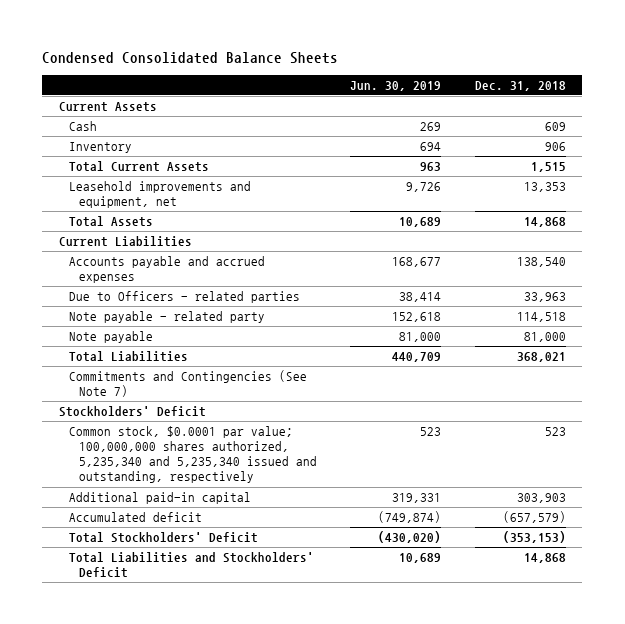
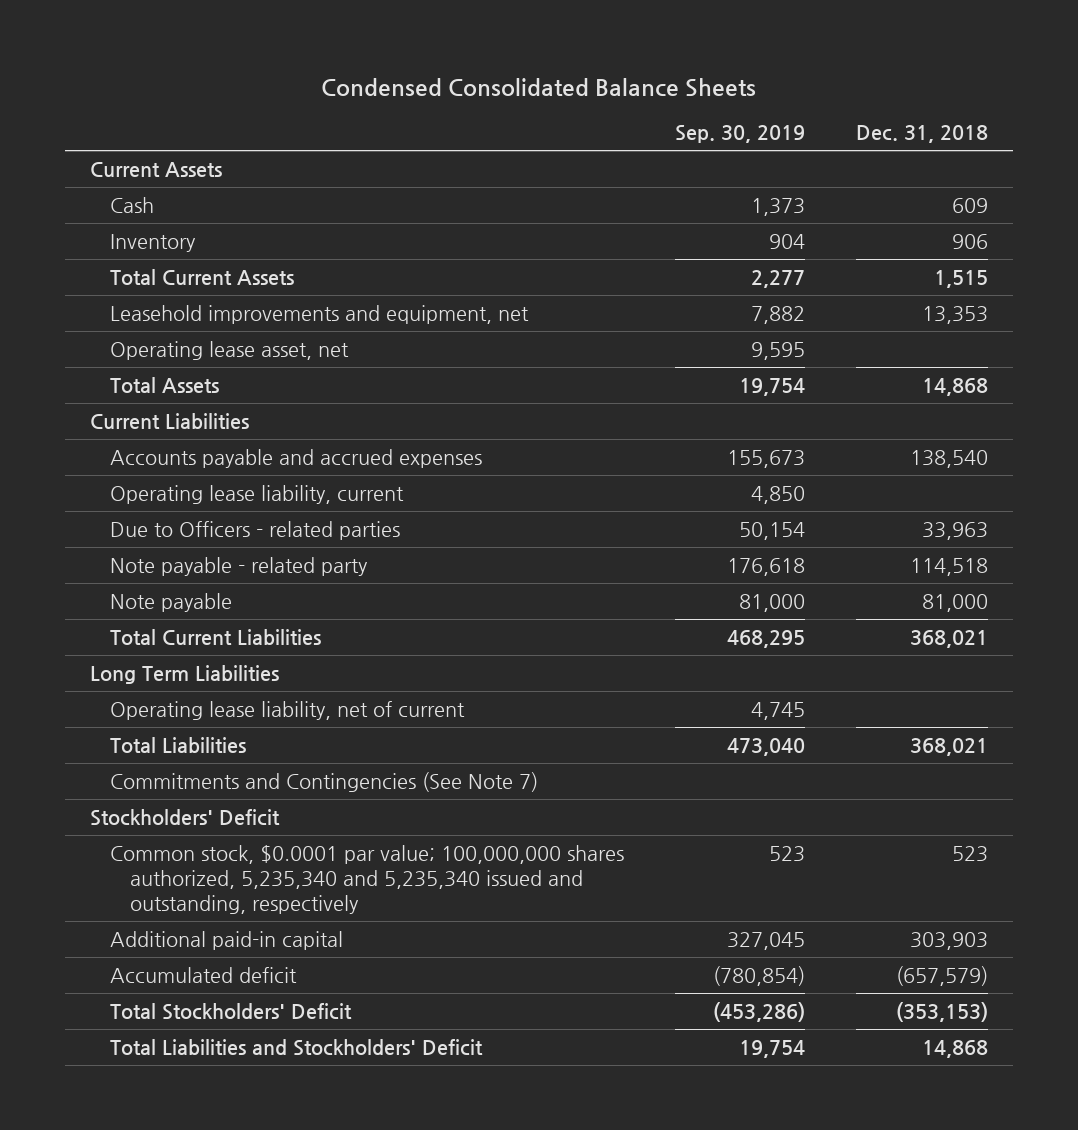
[350,80,442,91] Jun. 30, 2019 -> none
none -> [674,125,805,144] Sep. 30, 2019
none -> [110,340,350,360] Operating lease asset, net
none -> [110,484,405,504] Operating lease liability, current
none -> [110,628,322,645] Total Current Liabilities
none -> [90,664,280,684] Long Term Liabilities
none -> [110,700,466,720] Operating lease liability, net of current

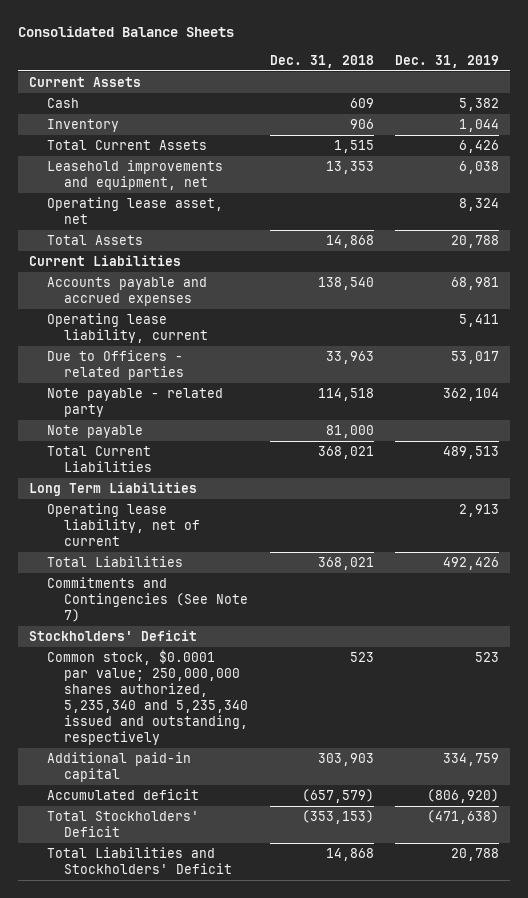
[321,78,757,98] Condensed Consolidated Balance Sheets -> [18,26,235,38] Consolidated Balance Sheets
[674,125,805,144] Sep. 30, 2019 -> none
none -> [395,54,500,68] Dec. 31, 2019
[110,844,625,914] Common stock, $0.0001 par value; 100,000,000 shares authorized, 5,235,340 and 5,235,340 issued and outstanding, respectively -> [46,649,249,745] Common stock, $0.0001 par value; 250,000,000 shares authorized, 5,235,340 and 5,235,340 issued and outstanding, respectively

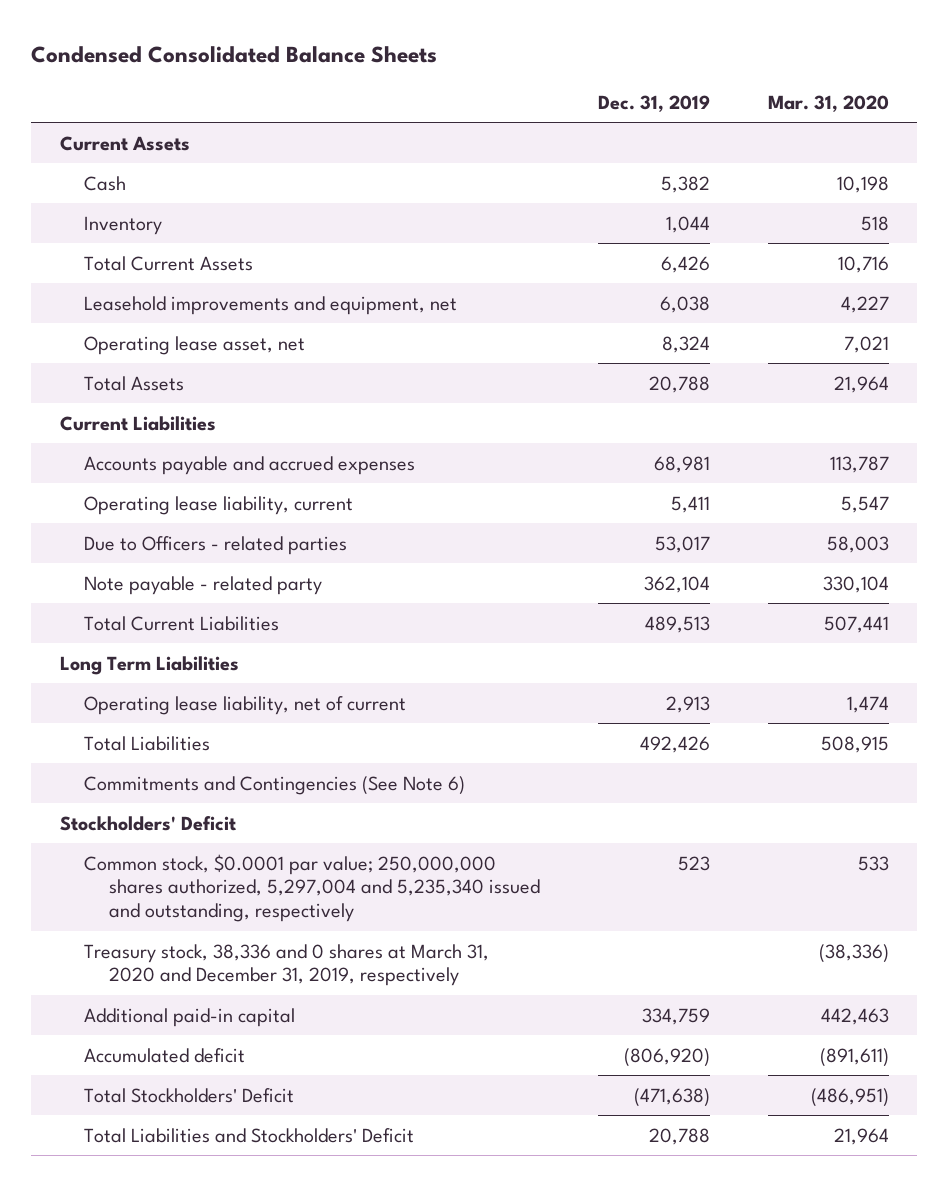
[18,26,235,38] Consolidated Balance Sheets -> [30,46,437,64] Condensed Consolidated Balance Sheets
[269,54,374,68] Dec. 31, 2018 -> none
none -> [767,94,889,112] Mar. 31, 2020
[46,425,143,439] Note payable -> none
[46,577,249,622] Commitments and Contingencies (See Note 7) -> [84,775,466,795] Commitments and Contingencies (See Note 6)
[46,649,249,745] Common stock, $0.0001 par value; 250,000,000 shares authorized, 5,235,340 and 5,235,340 issued and outstanding, respectively -> [84,853,541,923] Common stock, $0.0001 par value; 250,000,000 shares authorized, 5,297,004 and 5,235,340 issued and outstanding, respectively
none -> [84,943,490,987] Treasury stock, 38,336 and 0 shares at March 31, 2020 and December 31, 2019, respectively

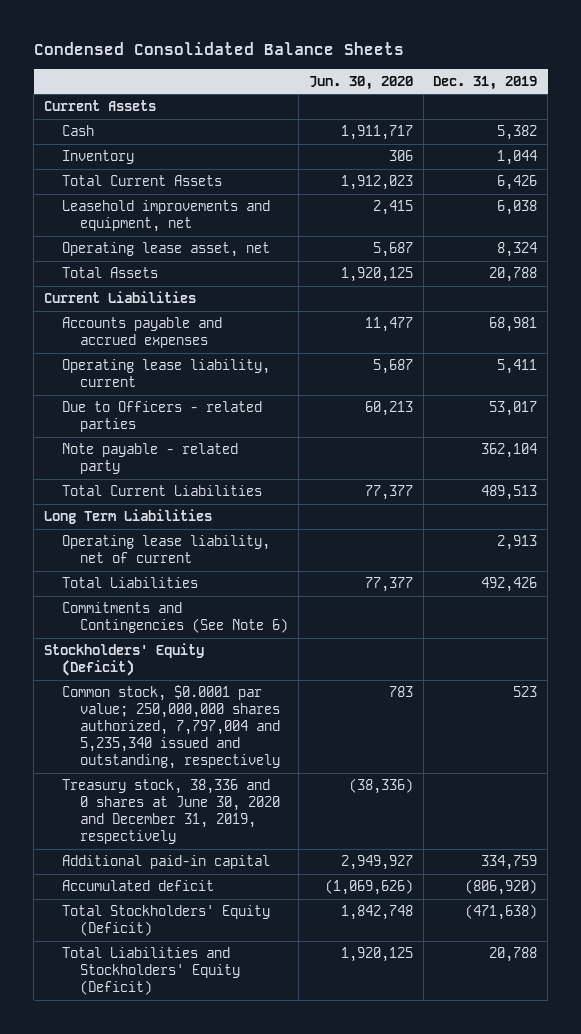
[767,94,889,112] Mar. 31, 2020 -> none
none -> [308,75,413,90] Jun. 30, 2020
[59,815,236,831] Stockholders' Deficit -> [43,643,204,677] Stockholders' Equity (Deficit)
[84,853,541,923] Common stock, $0.0001 par value; 250,000,000 shares authorized, 5,297,004 and 5,235,340 issued and outstanding, respectively -> [62,685,281,770] Common stock, $0.0001 par value; 250,000,000 shares authorized, 7,797,004 and 5,235,340 issued and outstanding, respectively
[84,943,490,987] Treasury stock, 38,336 and 0 shares at March 31, 2020 and December 31, 2019, respectively -> [62,779,281,845] Treasury stock, 38,336 and 0 shares at June 30, 2020 and December 31, 2019, respectively
[84,1087,295,1103] Total Stockholders' Deficit -> [62,905,271,937] Total Stockholders' Equity (Deficit)
[84,1127,415,1143] Total Liabilities and Stockholders' Deficit -> [62,947,241,996] Total Liabilities and Stockholders' Equity (Deficit)

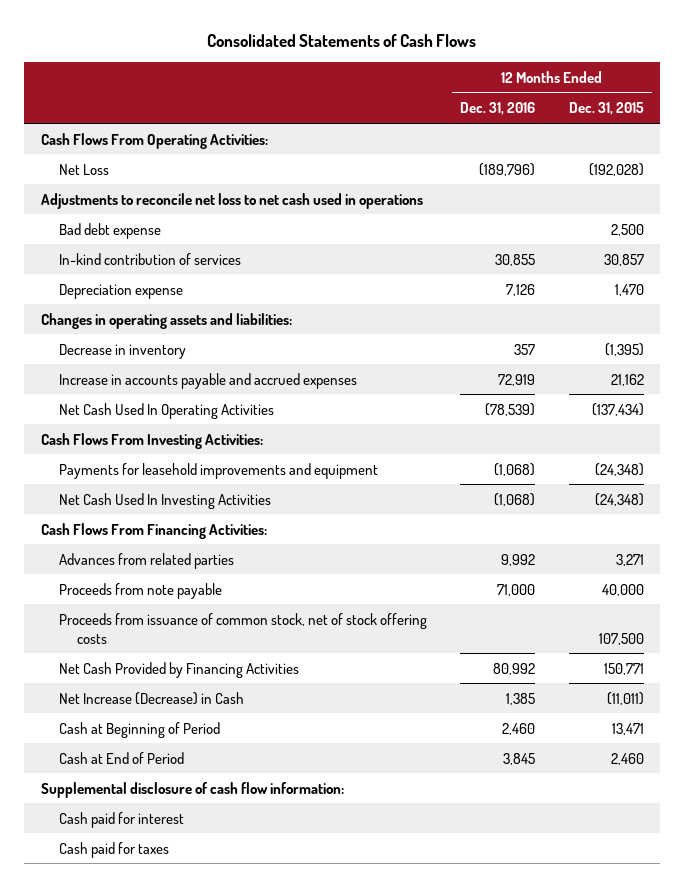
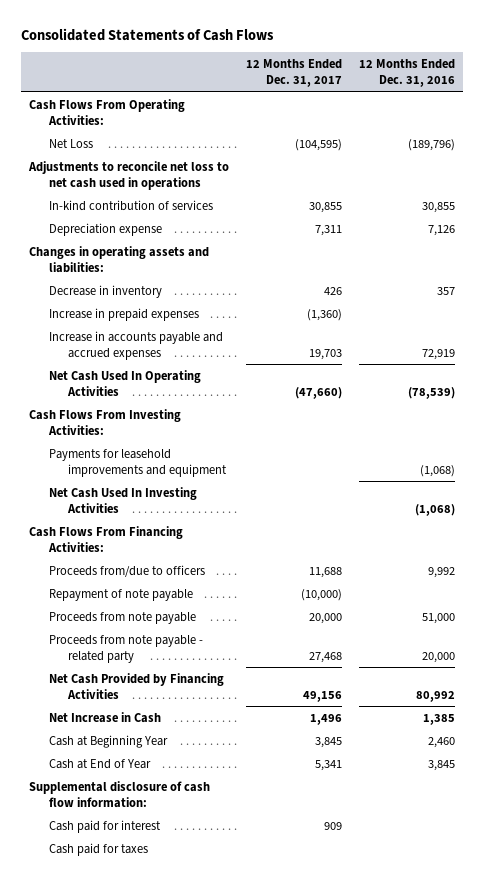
[568,102,644,116] Dec. 31, 2015 -> none
none -> [245,59,342,88] 12 Months Ended Dec. 31, 2017
[58,222,161,239] Bad debt expense -> none
none -> [48,307,199,321] Increase in prepaid expenses
[58,612,427,644] Proceeds from issuance of common stock, net of stock offering costs -> none
[58,552,234,569] Advances from related parties -> [48,564,205,577] Proceeds from/due to officers
none -> [48,588,193,601] Repayment of note payable
[497,583,536,596] 71,000 -> [421,612,455,624] 51,000
none -> [48,634,203,663] Proceeds from note payable - related party
[58,691,244,705] Net Increase (Decrease) in Cash -> [48,711,161,723] Net Increase in Cash
[58,721,220,738] Cash at Beginning of Period -> [48,734,168,748] Cash at Beginning Year
[58,751,184,764] Cash at End of Period -> [48,758,151,769] Cash at End of Year

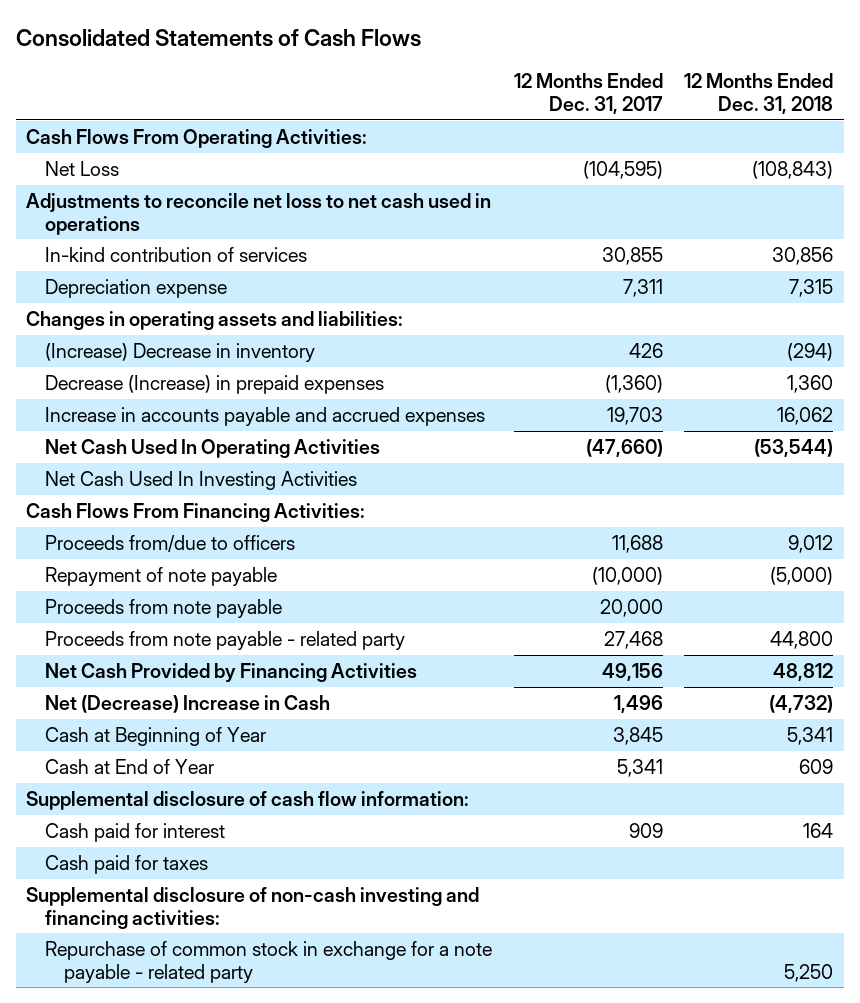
[358,59,455,88] 12 Months Ended Dec. 31, 2016 -> none
none -> [684,73,834,114] 12 Months Ended Dec. 31, 2018
[48,284,162,298] Decrease in inventory -> [45,343,316,363] (Increase) Decrease in inventory
[48,307,199,321] Increase in prepaid expenses -> [45,375,385,395] Decrease (Increase) in prepaid expenses
[28,408,181,435] Cash Flows From Investing Activities: -> none
[48,448,228,477] Payments for leasehold improvements and equipment -> none
[48,711,161,723] Net Increase in Cash -> [45,695,331,714] Net (Decrease) Increase in Cash
[48,734,168,748] Cash at Beginning Year -> [45,727,267,747] Cash at Beginning of Year
none -> [26,887,480,929] Supplemental disclosure of non-cash investing and financing activities:
none -> [45,941,493,983] Repurchase of common stock in exchange for a note payable - related party

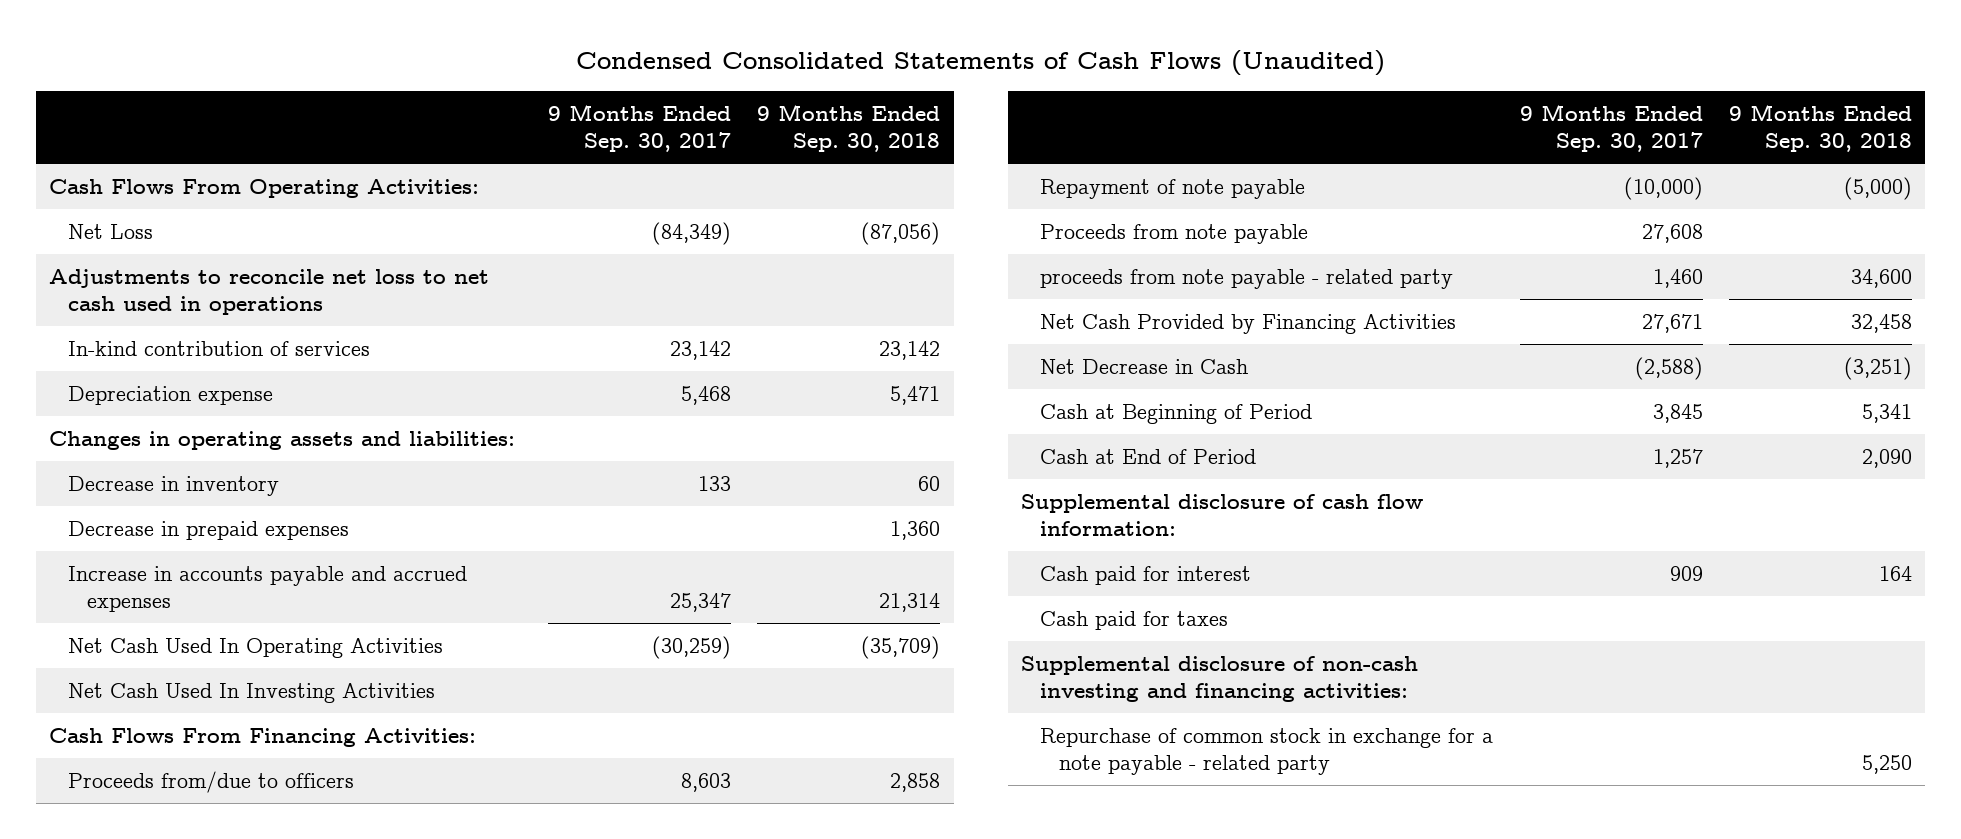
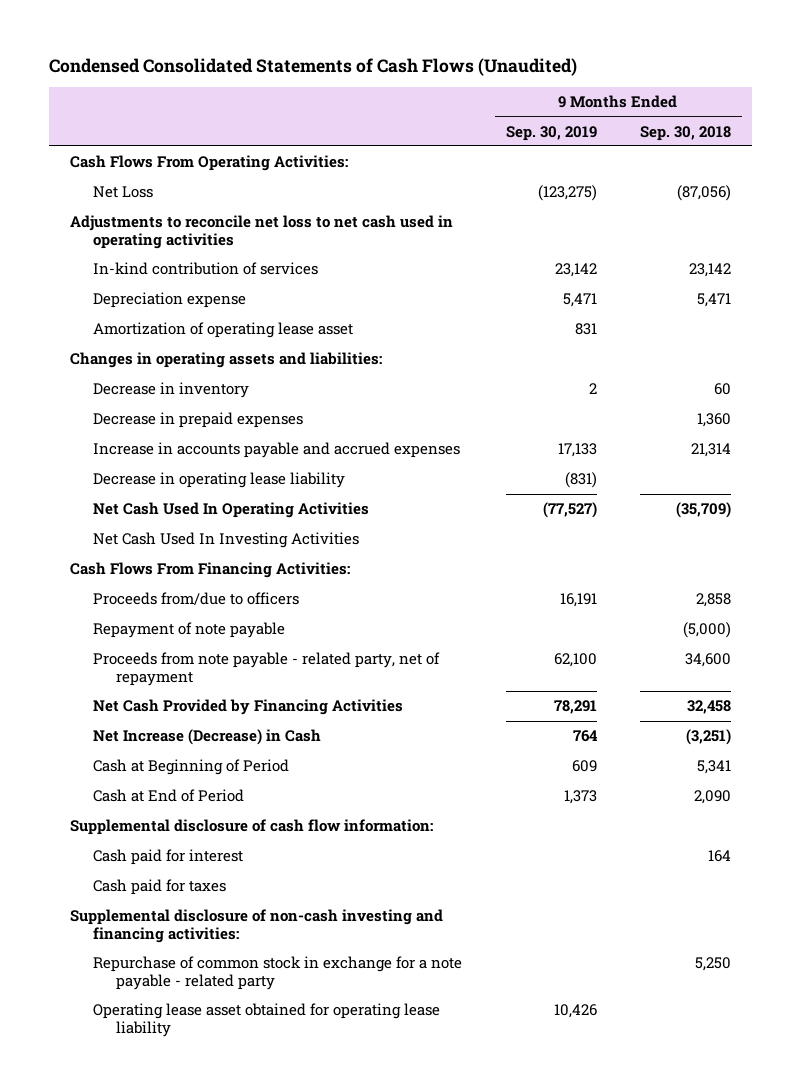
[547,103,731,153] 9 Months Ended Sep. 30, 2017 -> none
none -> [505,125,597,141] Sep. 30, 2019
[49,268,490,316] Adjustments to reconcile net loss to net cash used in operations -> [70,215,454,249] Adjustments to reconcile net loss to net cash used in operating activities
none -> [93,322,354,339] Amortization of operating lease asset
none -> [93,472,346,489] Decrease in operating lease liability
[1039,223,1308,244] Proceeds from note payable -> none
[1039,268,1453,289] proceeds from note payable - related party -> [93,652,441,686] Proceeds from note payable - related party, net of repayment
[1039,358,1248,374] Net Decrease in Cash -> [93,729,322,746] Net Increase (Decrease) in Cash
none -> [93,1003,441,1037] Operating lease asset obtained for operating lease liability

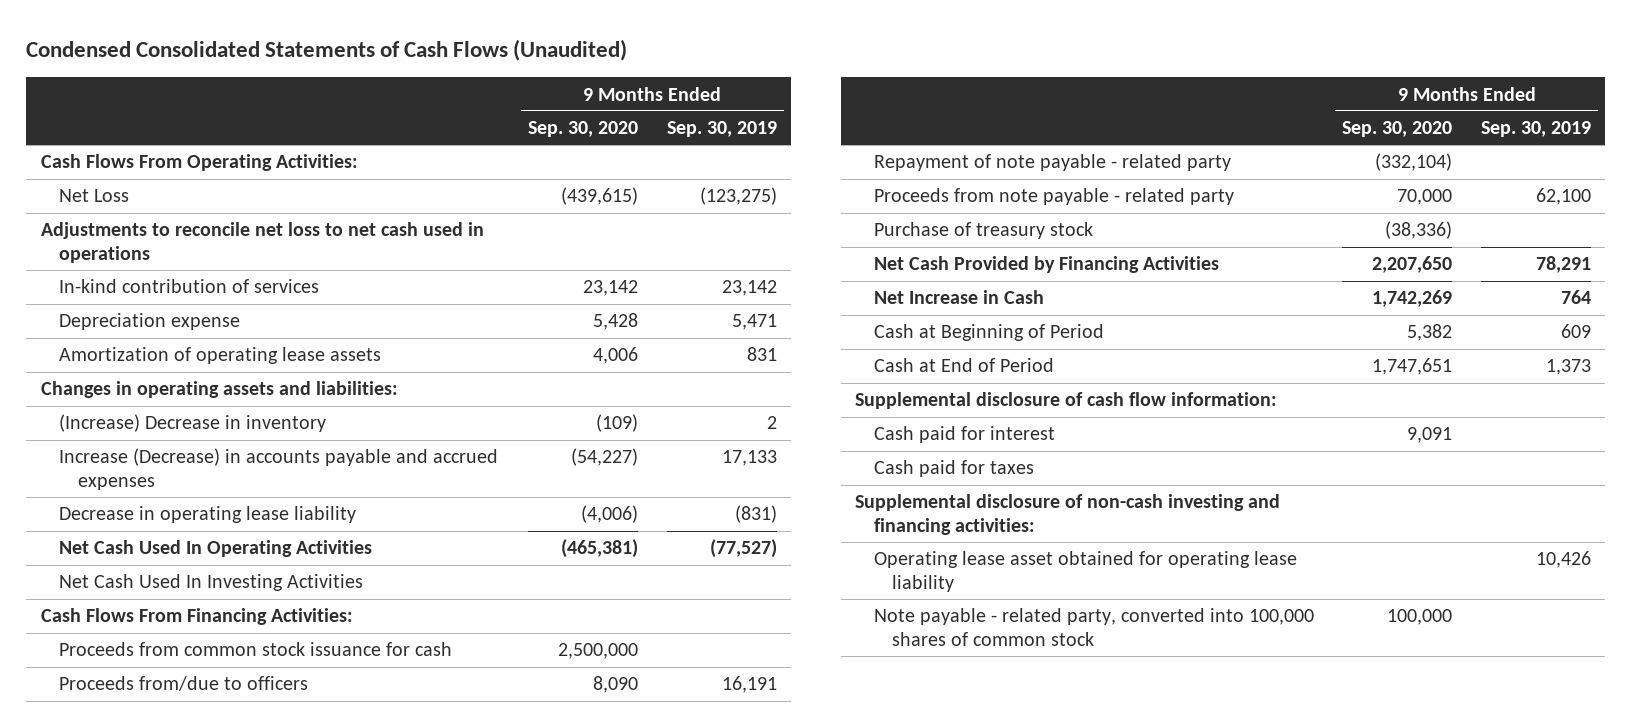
[639,125,731,141] Sep. 30, 2018 -> none
none -> [527,121,638,138] Sep. 30, 2020
[70,215,454,249] Adjustments to reconcile net loss to net cash used in operating activities -> [40,222,484,263] Adjustments to reconcile net loss to net cash used in operations
[93,322,354,339] Amortization of operating lease asset -> [59,347,382,365] Amortization of operating lease assets
[93,412,304,429] Decrease in prepaid expenses -> none
[93,382,250,399] Decrease in inventory -> [59,414,327,433] (Increase) Decrease in inventory
[93,442,461,459] Increase in accounts payable and accrued expenses -> [59,448,499,490] Increase (Decrease) in accounts payable and accrued expenses
none -> [59,642,453,657] Proceeds from common stock issuance for cash
[93,622,286,639] Repayment of note payable -> [873,154,1231,172] Repayment of note payable - related party
[93,652,441,686] Proceeds from note payable - related party, net of repayment -> [873,188,1234,206] Proceeds from note payable - related party
none -> [873,222,1093,240] Purchase of treasury stock
[93,729,322,746] Net Increase (Decrease) in Cash -> [873,290,1044,305] Net Increase in Cash
[93,956,463,990] Repurchase of common stock in exchange for a note payable - related party -> none
none -> [873,608,1314,646] Note payable - related party, converted into 100,000 shares of common stock

